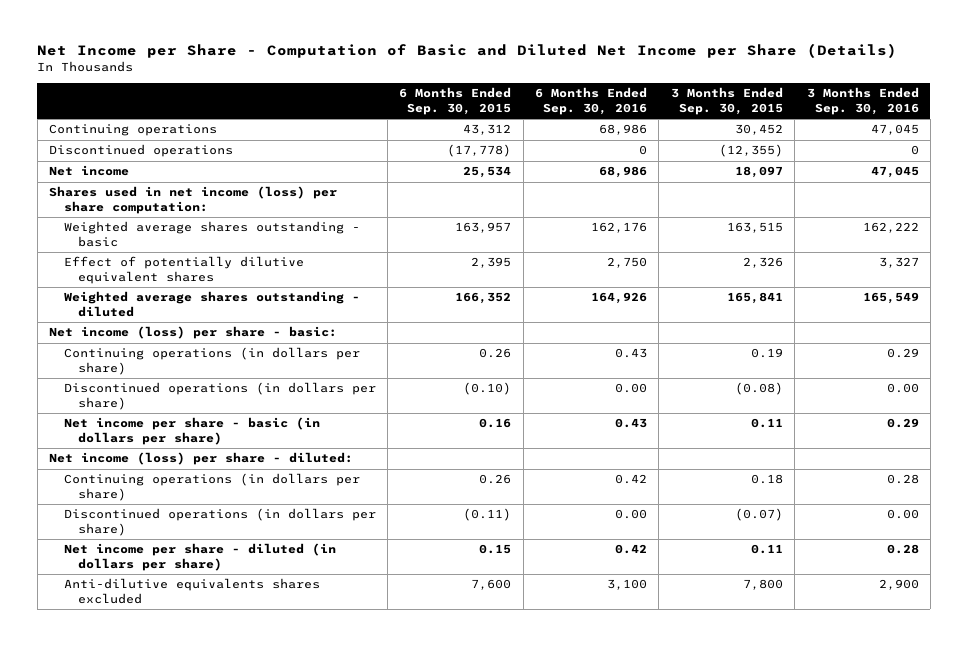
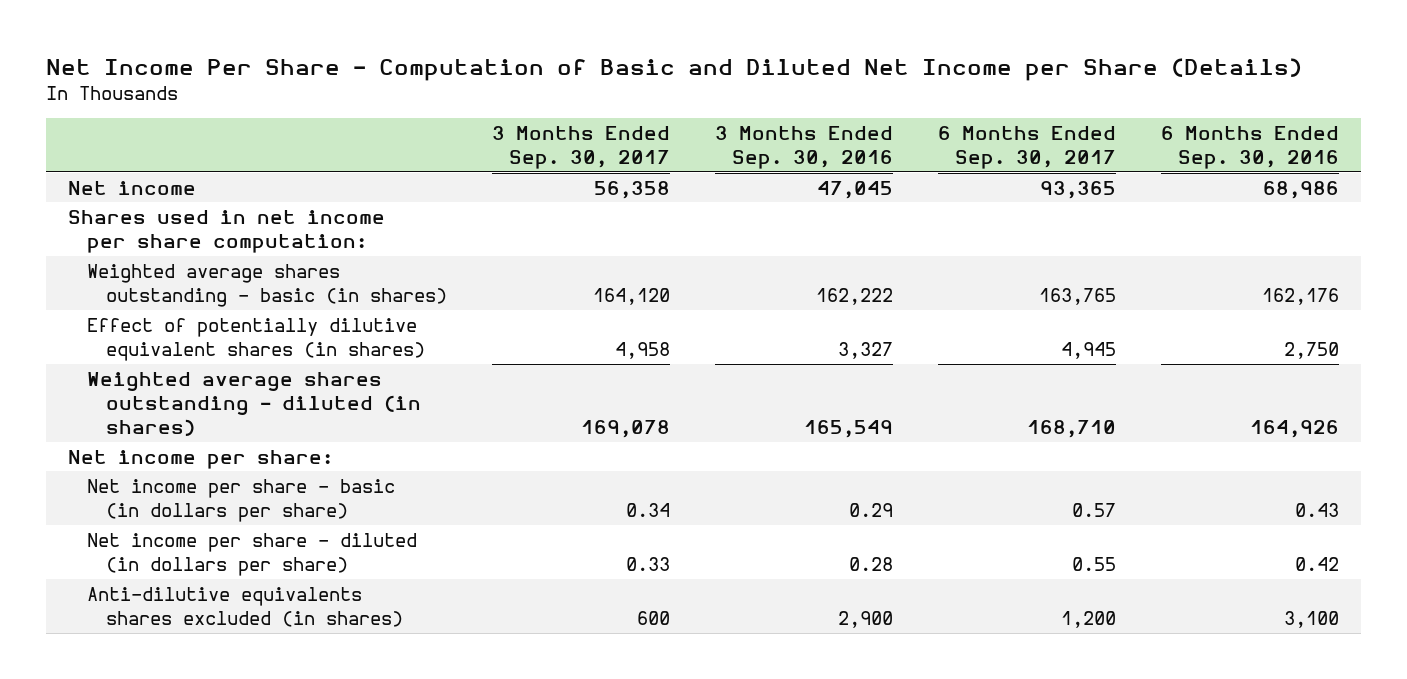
[37,43,898,59] Net Income per Share - Computation of Basic and Diluted Net Income per Share (Details) -> [45,57,1302,81] Net Income Per Share - Computation of Basic and Diluted Net Income per Share (Details)
[399,87,512,116] 6 Months Ended Sep. 30, 2015 -> none
[670,87,783,116] 3 Months Ended Sep. 30, 2015 -> none
none -> [491,126,670,170] 3 Months Ended Sep. 30, 2017
none -> [937,126,1116,170] 6 Months Ended Sep. 30, 2017
[49,124,218,137] Continuing operations -> none
[49,144,234,158] Discontinued operations -> none
[63,347,360,376] Continuing operations (in dollars per share) -> none
[63,382,376,411] Discontinued operations (in dollars per share) -> none
[49,186,338,215] Shares used in net income (loss) per share computation: -> [68,209,386,253] Shares used in net income per share computation:
[63,221,360,248] Weighted average shares outstanding - basic -> [86,263,447,307] Weighted average shares outstanding - basic (in shares)
[63,256,304,285] Effect of potentially dilutive equivalent shares -> [86,317,425,361] Effect of potentially dilutive equivalent shares (in shares)
[63,291,360,318] Weighted average shares outstanding - diluted -> [86,371,421,437] Weighted average shares outstanding - diluted (in shares)
[49,326,338,340] Net income (loss) per share - basic: -> [68,449,334,469] Net income per share:
[49,452,354,466] Net income (loss) per share - diluted: -> none
[63,473,360,502] Continuing operations (in dollars per share) -> none
[63,508,376,537] Discontinued operations (in dollars per share) -> none
[63,578,320,605] Anti-dilutive equivalents shares excluded -> [86,586,403,627] Anti-dilutive equivalents shares excluded (in shares)

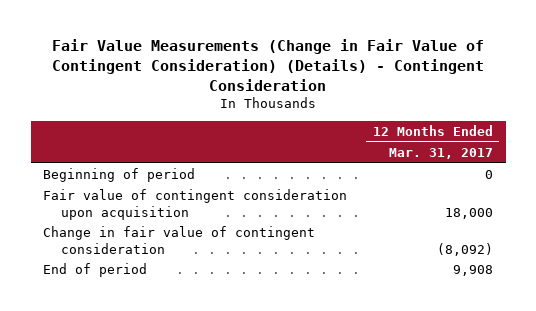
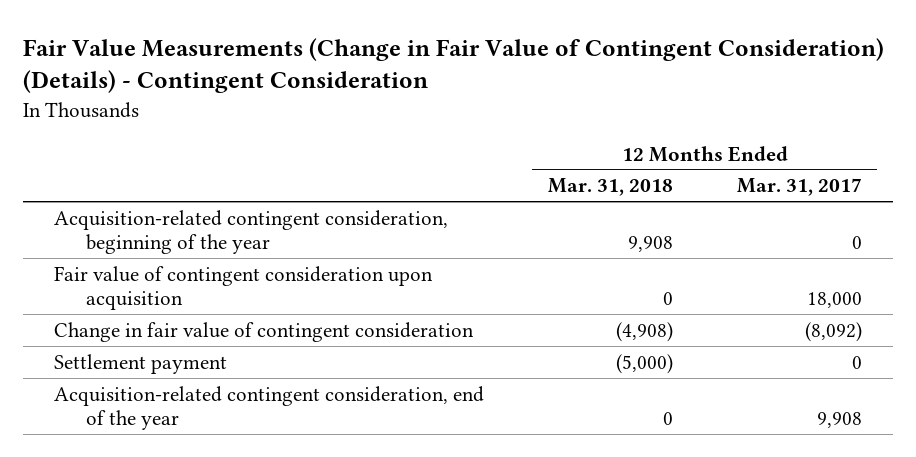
none -> [547,178,673,197] Mar. 31, 2018
[43,168,196,183] Beginning of period -> [54,209,449,255] Acquisition-related contingent consideration, beginning of the year
none -> [54,353,228,374] Settlement payment
[43,263,148,278] End of period -> [54,385,485,431] Acquisition-related contingent consideration, end of the year

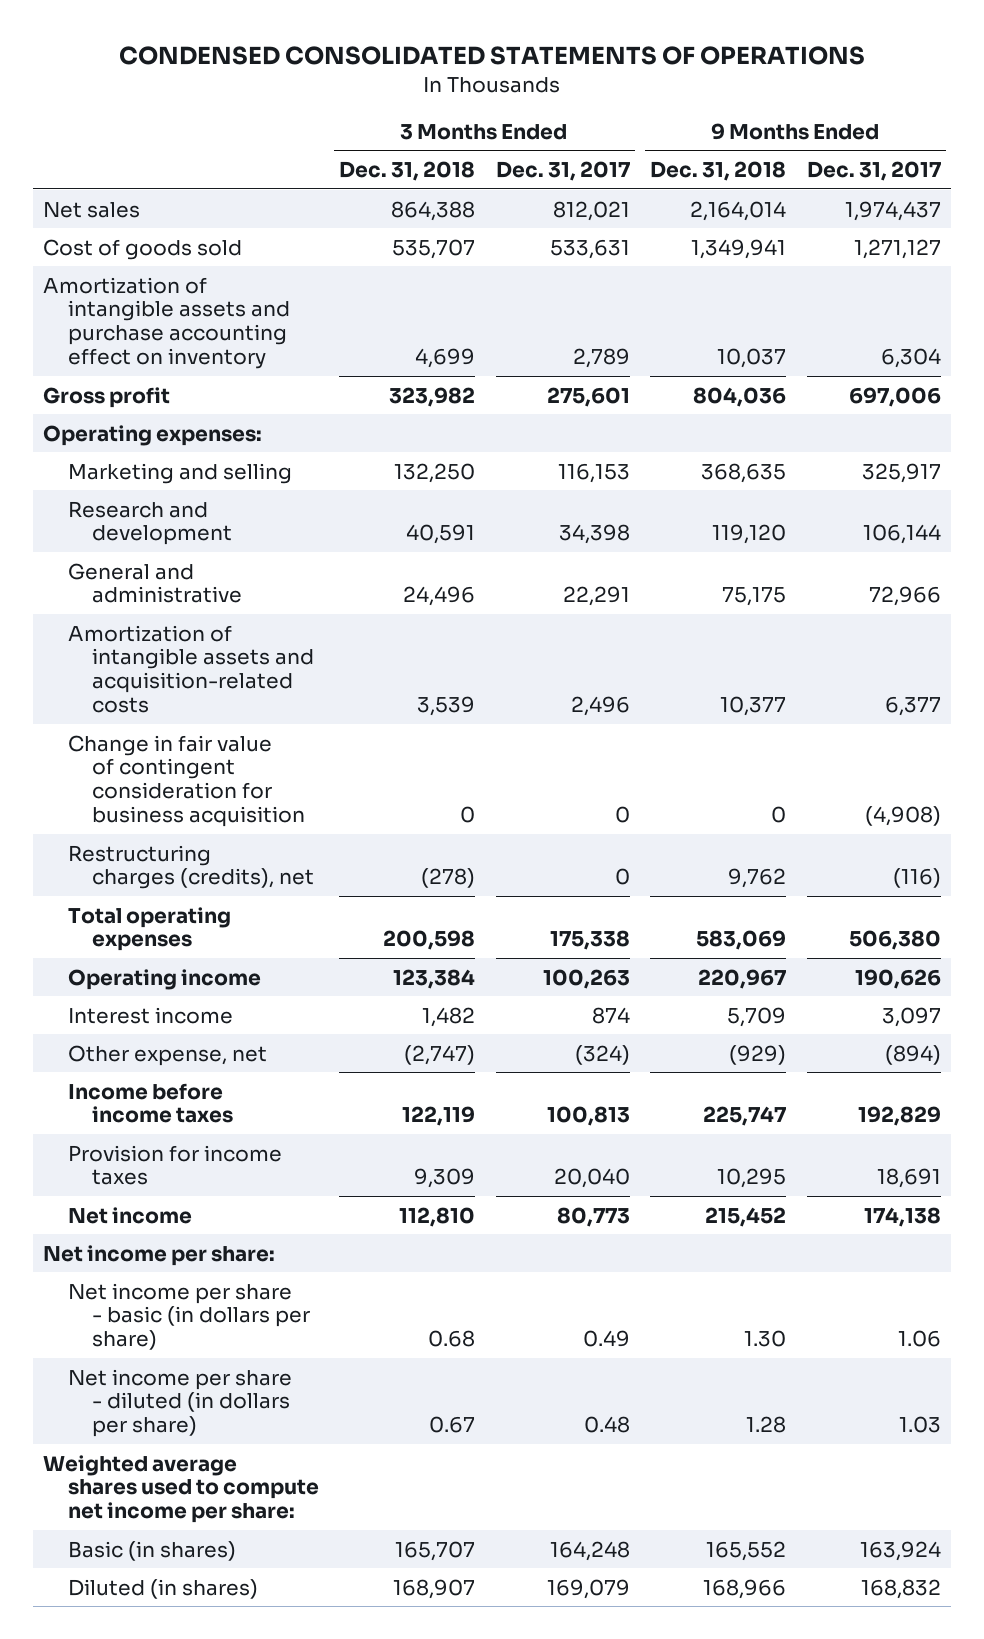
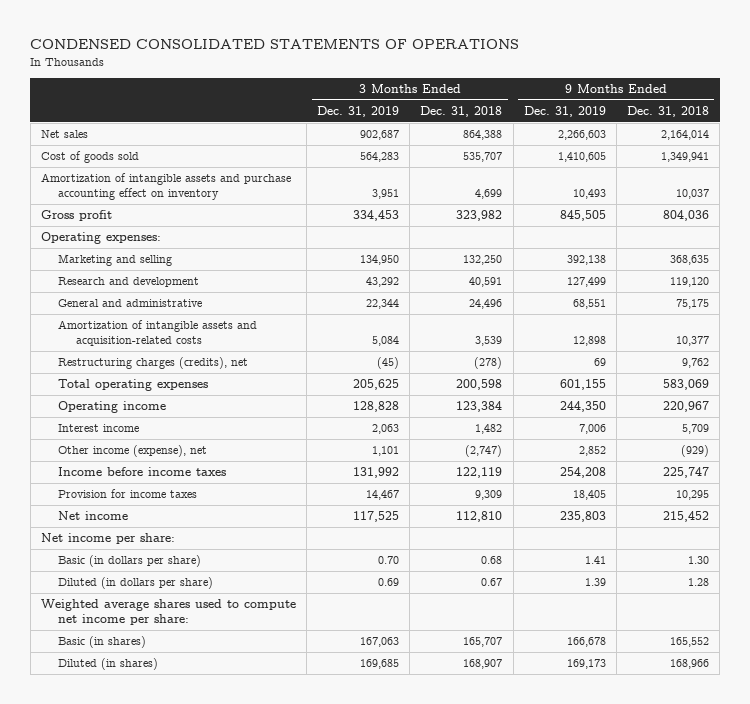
[495,161,630,182] Dec. 31, 2017 -> none
[806,161,941,182] Dec. 31, 2017 -> none
none -> [317,106,400,118] Dec. 31, 2019
none -> [523,106,606,118] Dec. 31, 2019
[67,734,306,827] Change in fair value of contingent consideration for business acquisition -> none
[67,1044,267,1066] Other expense, net -> [58,445,208,458] Other income (expense), net
[67,1282,311,1351] Net income per share - basic (in dollars per share) -> [58,555,202,568] Basic (in dollars per share)
[67,1368,292,1438] Net income per share - diluted (in dollars per share) -> [58,577,214,590] Diluted (in dollars per share)

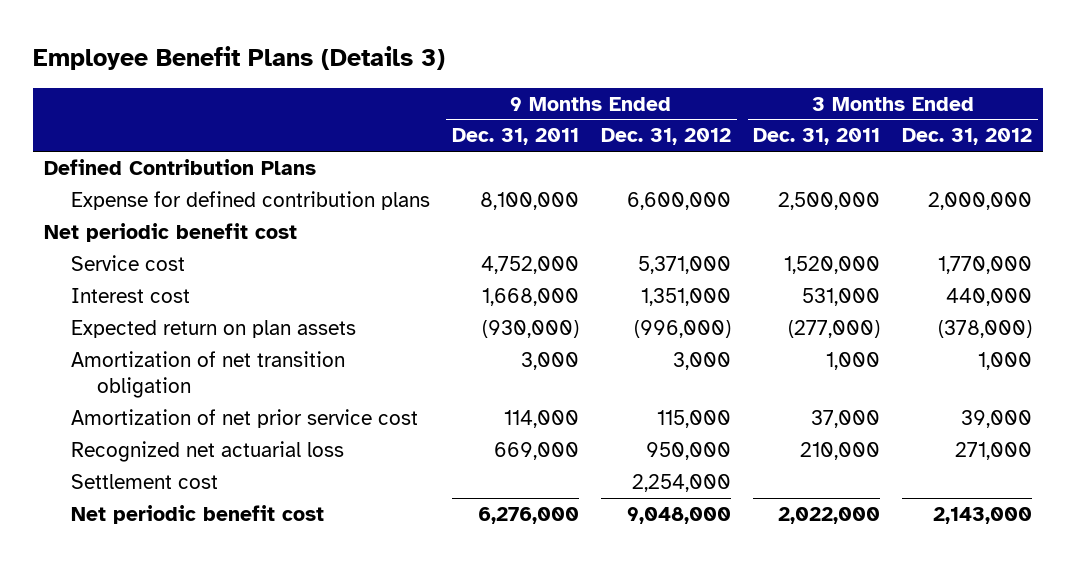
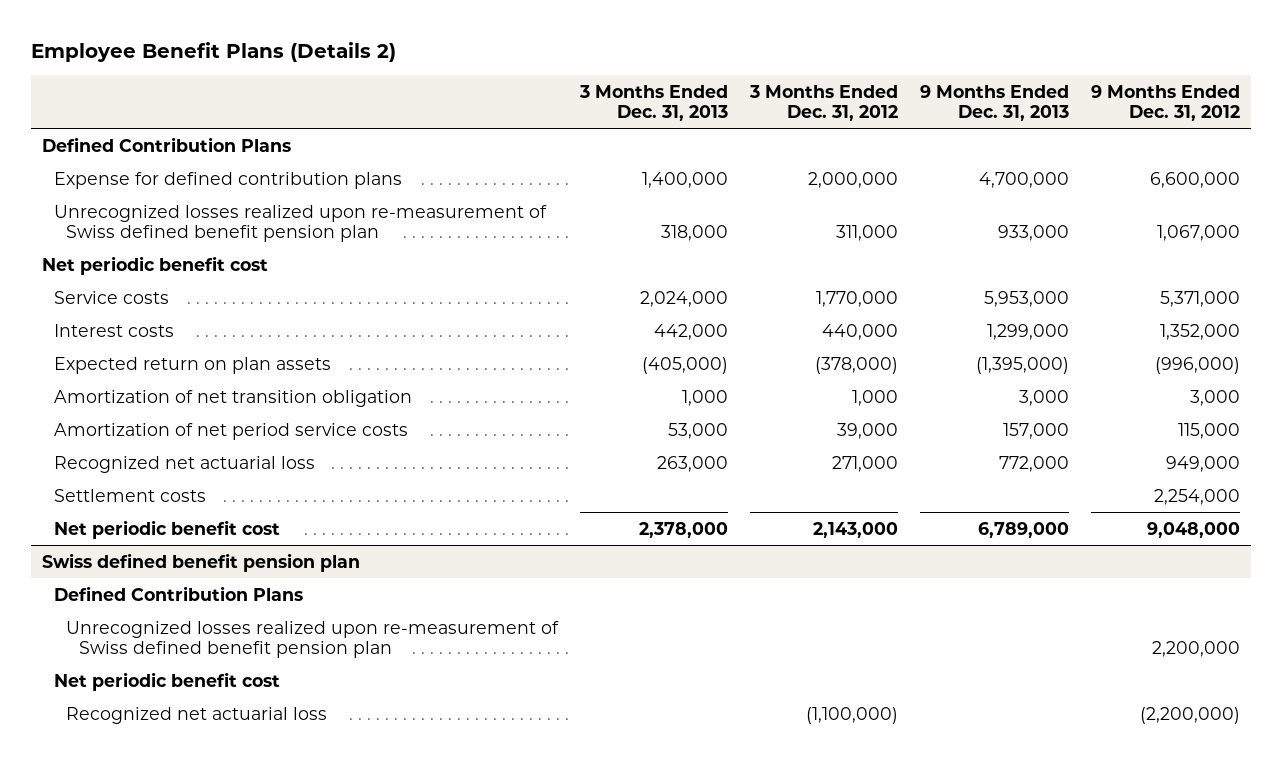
[33,46,446,71] Employee Benefit Plans (Details 3) -> [31,42,397,63] Employee Benefit Plans (Details 2)
[451,128,579,146] Dec. 31, 2011 -> none
[753,128,881,146] Dec. 31, 2011 -> none
none -> [579,84,729,121] 3 Months Ended Dec. 31, 2013
none -> [919,84,1069,121] 9 Months Ended Dec. 31, 2013
none -> [54,204,548,242] Unrecognized losses realized upon re-measurement of Swiss defined benefit pension plan
[70,255,185,272] Service cost -> [54,290,170,304] Service costs
[70,288,190,304] Interest cost -> [54,323,175,337] Interest costs
[640,288,731,307] 1,351,000 -> [1159,323,1240,340] 1,352,000
[70,409,418,429] Amortization of net prior service cost -> [54,422,409,440] Amortization of net period service costs
[645,442,731,461] 950,000 -> [1165,455,1240,472] 949,000
[70,474,218,490] Settlement cost -> [54,488,207,502] Settlement costs
none -> [42,552,361,572] Swiss defined benefit pension plan
none -> [54,585,304,601] Defined Contribution Plans
none -> [66,620,560,658] Unrecognized losses realized upon re-measurement of Swiss defined benefit pension plan
none -> [54,671,281,691] Net periodic benefit cost
none -> [66,706,328,724] Recognized net actuarial loss

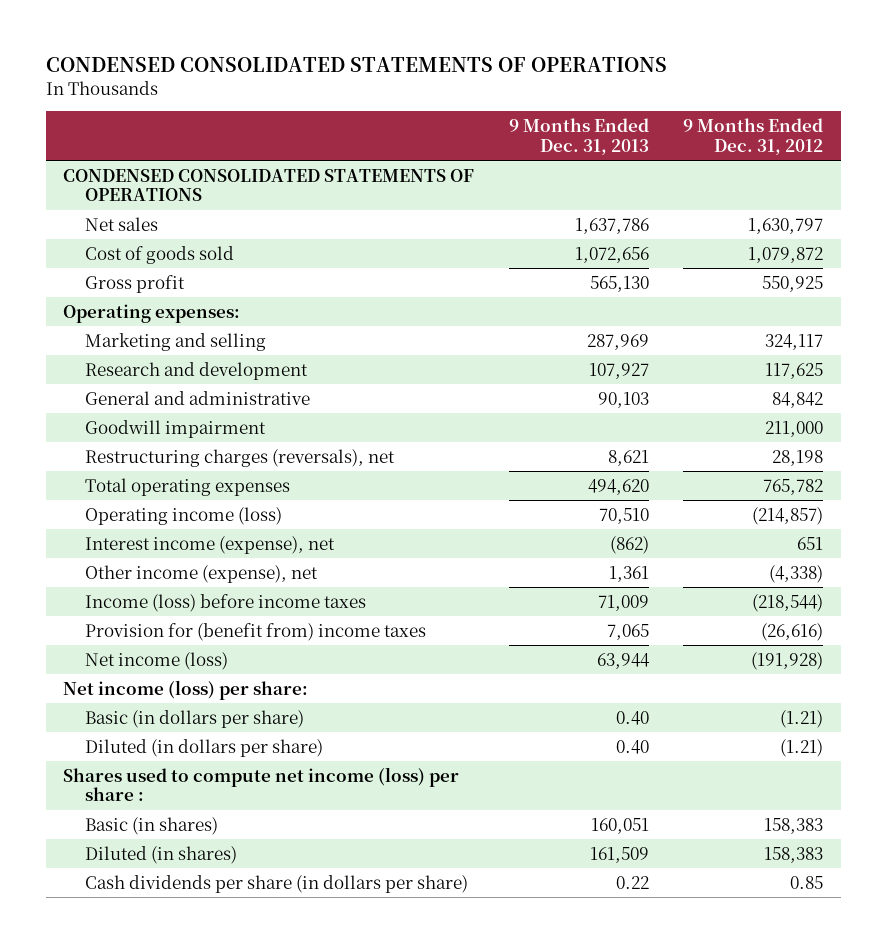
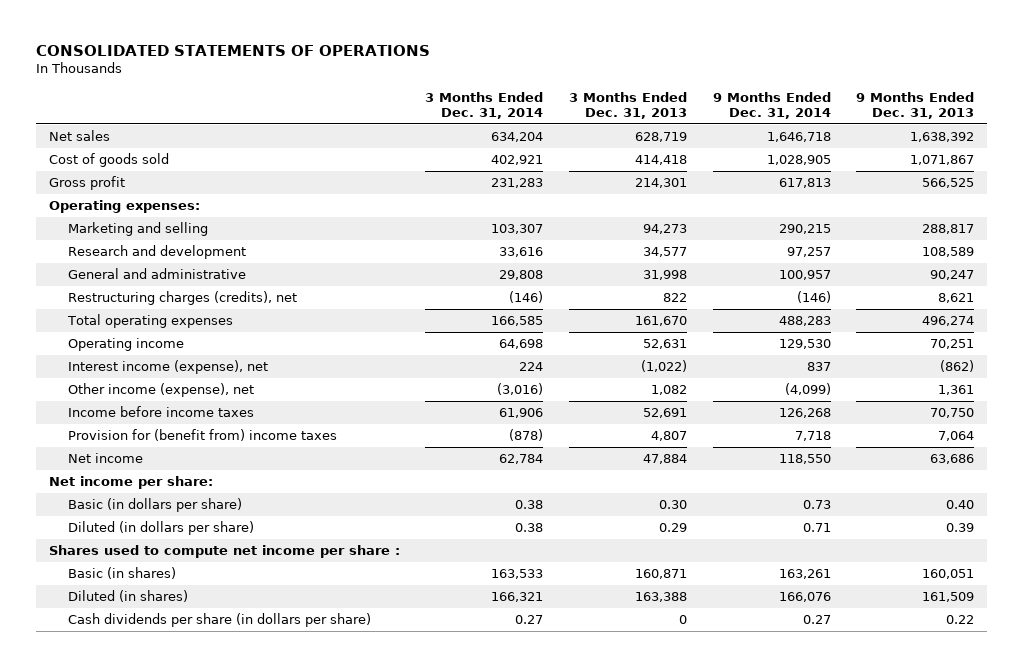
[45,56,667,72] CONDENSED CONSOLIDATED STATEMENTS OF OPERATIONS -> [35,44,430,56] CONSOLIDATED STATEMENTS OF OPERATIONS
[683,118,824,155] 9 Months Ended Dec. 31, 2012 -> none
none -> [425,91,544,119] 3 Months Ended Dec. 31, 2014
none -> [568,91,687,119] 3 Months Ended Dec. 31, 2013
none -> [712,91,831,119] 9 Months Ended Dec. 31, 2014
[63,168,475,202] CONDENSED CONSOLIDATED STATEMENTS OF OPERATIONS -> none
[574,217,649,234] 1,637,786 -> [910,132,975,143] 1,638,392
[574,246,649,263] 1,072,656 -> [910,155,975,166] 1,071,867
[589,275,649,292] 565,130 -> [922,178,975,189] 566,525
[84,419,266,438] Goodwill impairment -> none
[586,333,649,350] 287,969 -> [922,224,975,235] 288,817
[588,362,649,379] 107,927 -> [922,247,975,258] 108,589
[597,391,649,408] 90,103 -> [930,270,975,281] 90,247
[84,448,395,467] Restructuring charges (reversals), net -> [68,291,298,306] Restructuring charges (credits), net
[587,478,649,495] 494,620 -> [922,316,975,327] 496,274
[84,506,282,525] Operating income (loss) -> [68,338,185,352] Operating income
[598,507,649,524] 70,510 -> [930,339,975,350] 70,251
[84,593,366,612] Income (loss) before income taxes -> [68,406,255,418] Income before income taxes
[597,594,649,611] 71,009 -> [930,408,975,419] 70,750
[606,623,649,640] 7,065 -> [938,431,975,442] 7,064
[84,651,228,670] Net income (loss) -> [68,453,144,464] Net income
[596,652,650,669] 63,944 -> [930,454,975,465] 63,686
[63,679,309,700] Net income (loss) per share: -> [48,476,213,490] Net income per share:
[615,739,649,754] 0.40 -> [946,523,975,533] 0.39
[63,766,460,802] Shares used to compute net income (loss) per share : -> [48,545,400,559] Shares used to compute net income per share :

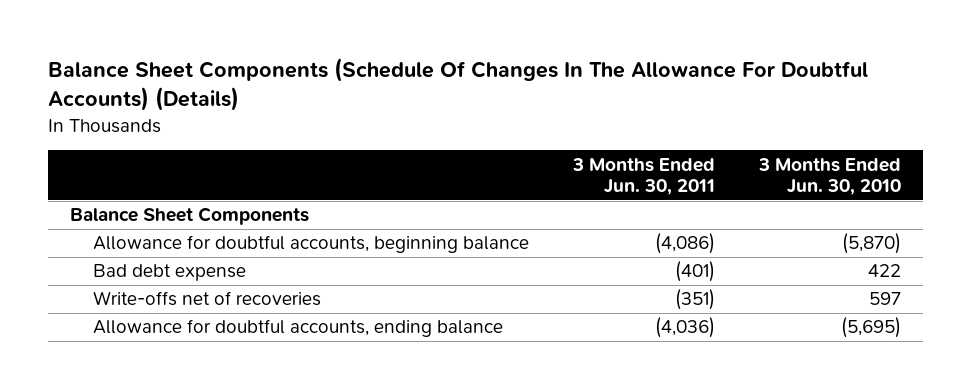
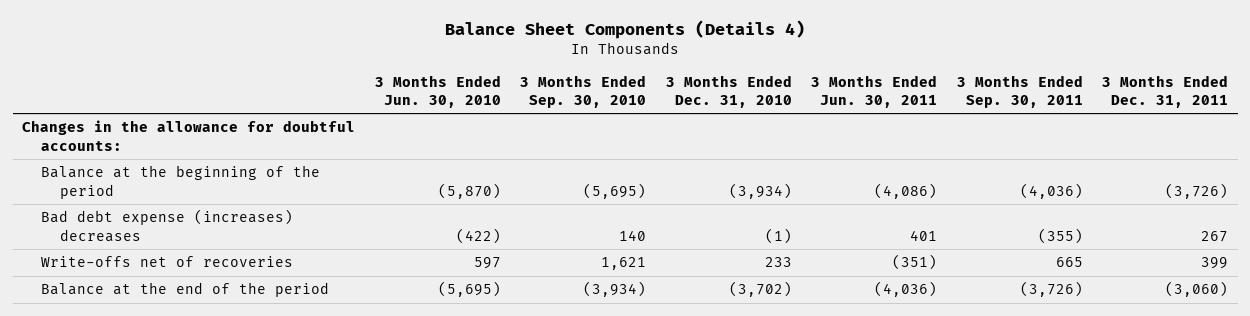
[47,58,868,112] Balance Sheet Components (Schedule Of Changes In The Allowance For Doubtful Accounts) (Details) -> [445,19,806,39] Balance Sheet Components (Details 4)
none -> [520,74,647,108] 3 Months Ended Sep. 30, 2010
none -> [665,74,792,108] 3 Months Ended Dec. 31, 2010
none -> [956,74,1083,108] 3 Months Ended Sep. 30, 2011
none -> [1101,74,1228,108] 3 Months Ended Dec. 31, 2011
[69,207,309,226] Balance Sheet Components -> none
none -> [22,120,356,151] Changes in the allowance for doubtful accounts:
[93,235,530,254] Allowance for doubtful accounts, beginning balance -> [41,165,321,199] Balance at the beginning of the period
[93,264,247,282] Bad debt expense -> [41,209,294,242] Bad debt expense (increases) decreases
[675,261,716,283] (401) -> [910,229,938,241] 401
[867,264,901,278] 422 -> [455,227,501,244] (422)
[93,319,504,338] Allowance for doubtful accounts, ending balance -> [41,282,330,298] Balance at the end of the period

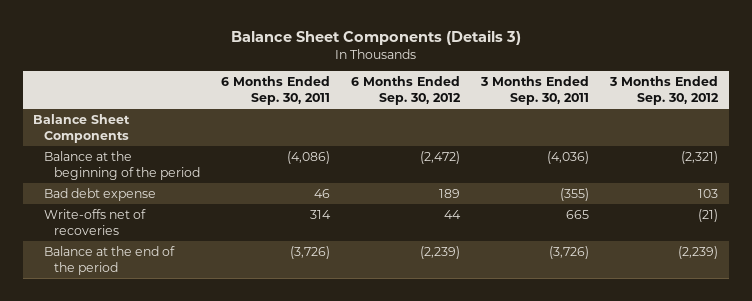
[445,19,806,39] Balance Sheet Components (Details 4) -> [230,30,521,46] Balance Sheet Components (Details 3)
[374,74,501,108] 3 Months Ended Jun. 30, 2010 -> none
[520,74,647,108] 3 Months Ended Sep. 30, 2010 -> none
[665,74,792,108] 3 Months Ended Dec. 31, 2010 -> none
[811,74,938,108] 3 Months Ended Jun. 30, 2011 -> none
[1101,74,1228,108] 3 Months Ended Dec. 31, 2011 -> none
none -> [220,75,330,105] 6 Months Ended Sep. 30, 2011
none -> [351,75,462,105] 6 Months Ended Sep. 30, 2012
none -> [609,75,720,105] 3 Months Ended Sep. 30, 2012
[22,120,356,151] Changes in the allowance for doubtful accounts: -> none
none -> [33,113,131,143] Balance Sheet Components
[41,209,294,242] Bad debt expense (increases) decreases -> [43,187,156,201] Bad debt expense

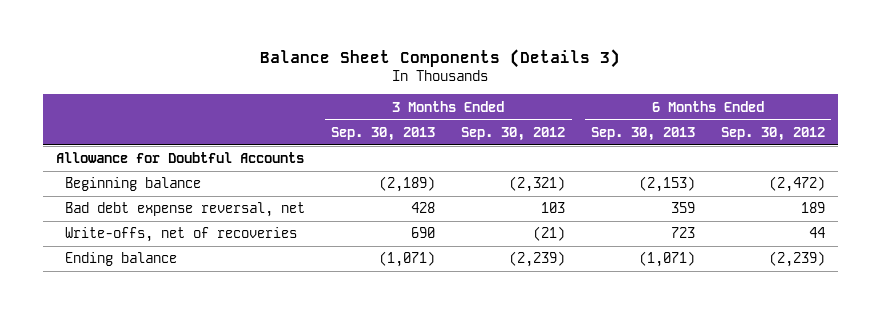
[220,75,330,105] 6 Months Ended Sep. 30, 2011 -> none
[480,75,590,105] 3 Months Ended Sep. 30, 2011 -> none
none -> [331,126,436,141] Sep. 30, 2013
none -> [591,126,696,141] Sep. 30, 2013
[33,113,131,143] Balance Sheet Components -> none
none -> [55,152,304,164] Allowance for Doubtful Accounts
[43,150,200,180] Balance at the beginning of the period -> [65,177,202,192] Beginning balance
[43,187,156,201] Bad debt expense -> [65,202,306,218] Bad debt expense reversal, net
[43,208,146,235] Write-offs net of recoveries -> [65,227,298,243] Write-offs, net of recoveries
[43,245,175,275] Balance at the end of the period -> [65,252,178,267] Ending balance

